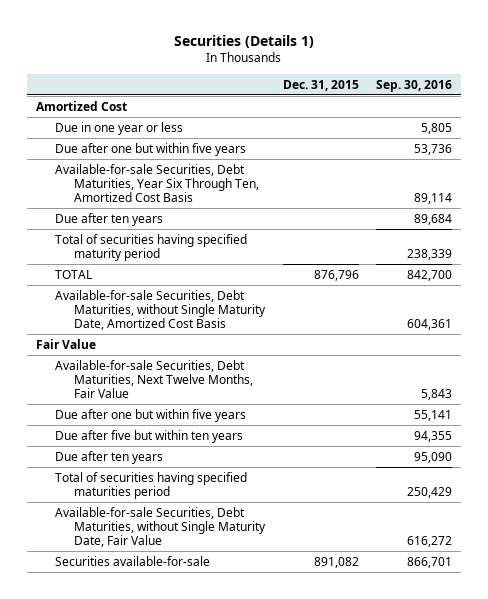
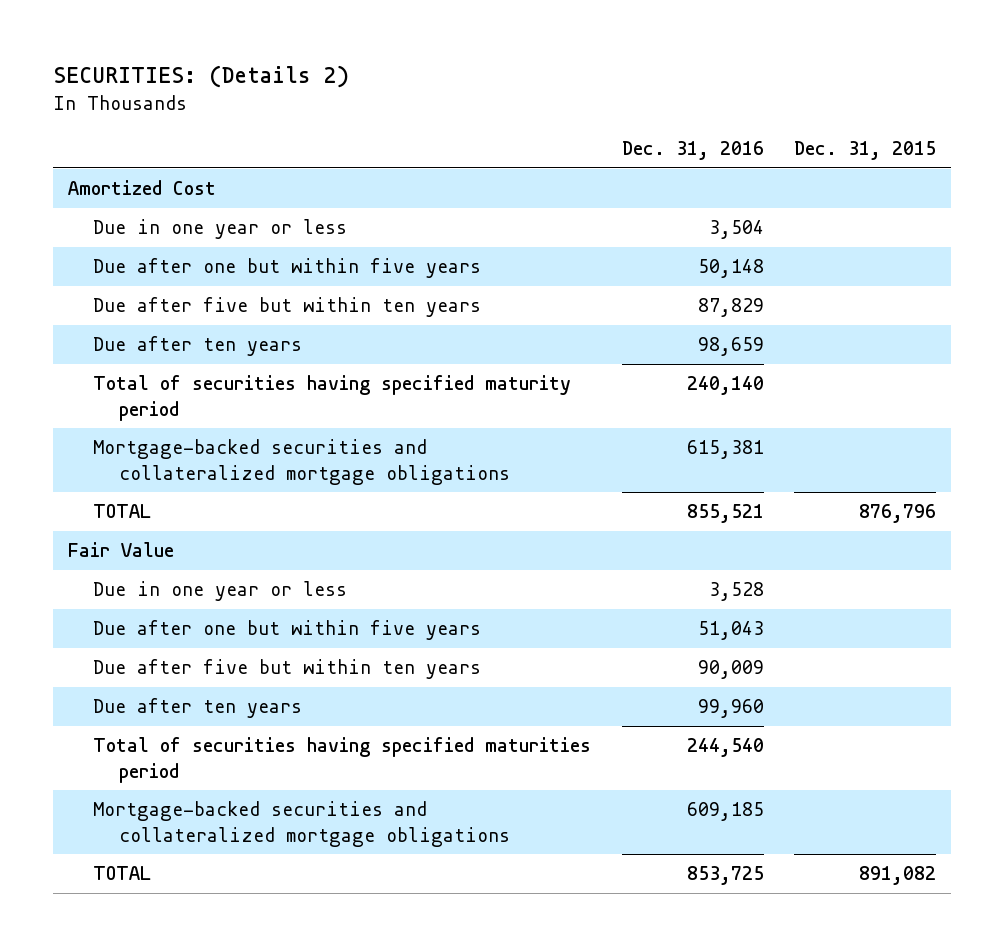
[174,34,315,48] Securities (Details 1) -> [52,65,349,89] SECURITIES: (Details 2)
[376,79,453,92] Sep. 30, 2016 -> none
none -> [621,141,764,161] Dec. 31, 2016
[54,163,259,202] Available-for-sale Securities, Debt Maturities, Year Six Through Ten, Amortized Cost Basis -> [93,297,482,318] Due after five but within ten years
none -> [93,439,510,485] Mortgage-backed securities and collateralized mortgage obligations
[54,289,266,330] Available-for-sale Securities, Debt Maturities, without Single Maturity Date, Amortized Cost Basis -> none
[54,359,253,398] Available-for-sale Securities, Debt Maturities, Next Twelve Months, Fair Value -> [93,581,348,602] Due in one year or less
[54,506,266,547] Available-for-sale Securities, Debt Maturities, without Single Maturity Date, Fair Value -> [93,801,510,847] Mortgage-backed securities and collateralized mortgage obligations
[54,555,210,566] Securities available-for-sale -> [93,866,152,881] TOTAL

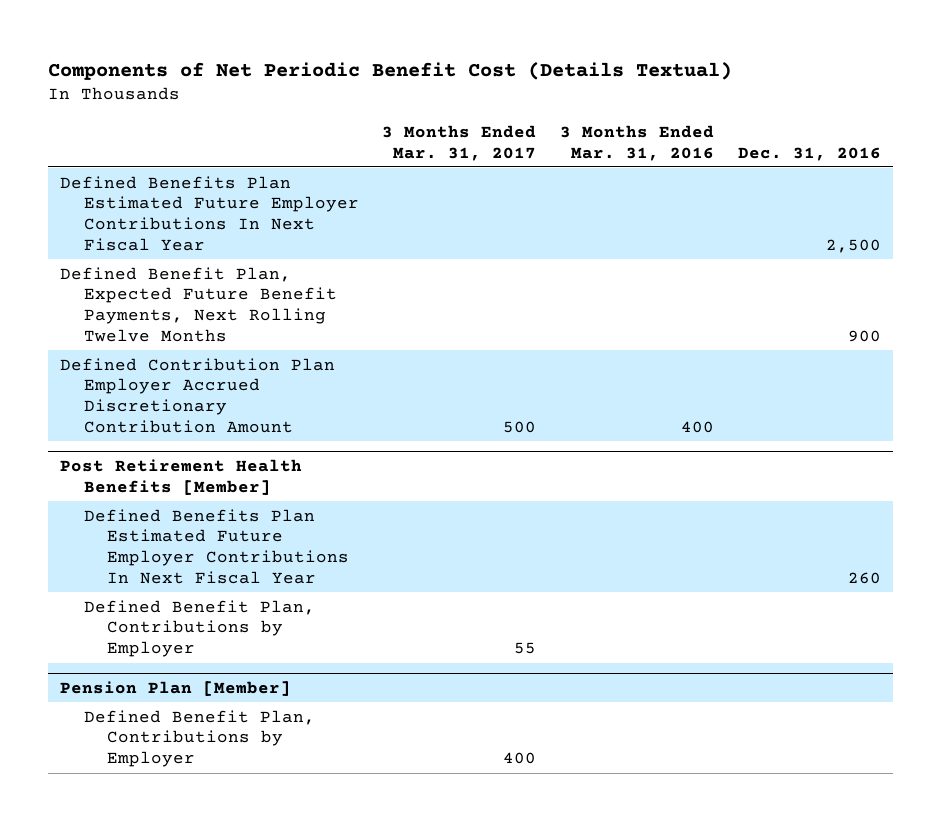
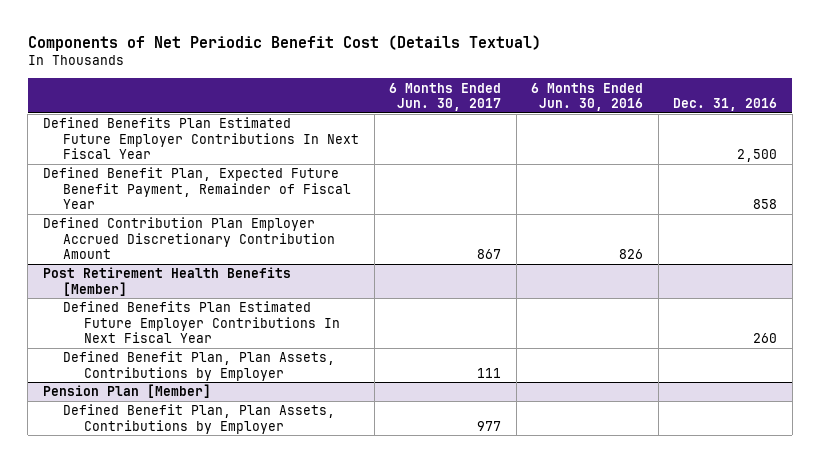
[382,124,537,161] 3 Months Ended Mar. 31, 2017 -> none
[560,124,715,161] 3 Months Ended Mar. 31, 2016 -> none
none -> [389,82,502,112] 6 Months Ended Jun. 30, 2017
none -> [531,82,644,112] 6 Months Ended Jun. 30, 2016
[59,266,337,342] Defined Benefit Plan, Expected Future Benefit Payments, Next Rolling Twelve Months -> none
none -> [42,167,352,210] Defined Benefit Plan, Expected Future Benefit Payment, Remainder of Fiscal Year
[83,599,315,658] Defined Benefit Plan, Contributions by Employer -> [63,351,336,381] Defined Benefit Plan, Plan Assets, Contributions by Employer
[83,709,315,768] Defined Benefit Plan, Contributions by Employer -> [63,404,336,434] Defined Benefit Plan, Plan Assets, Contributions by Employer

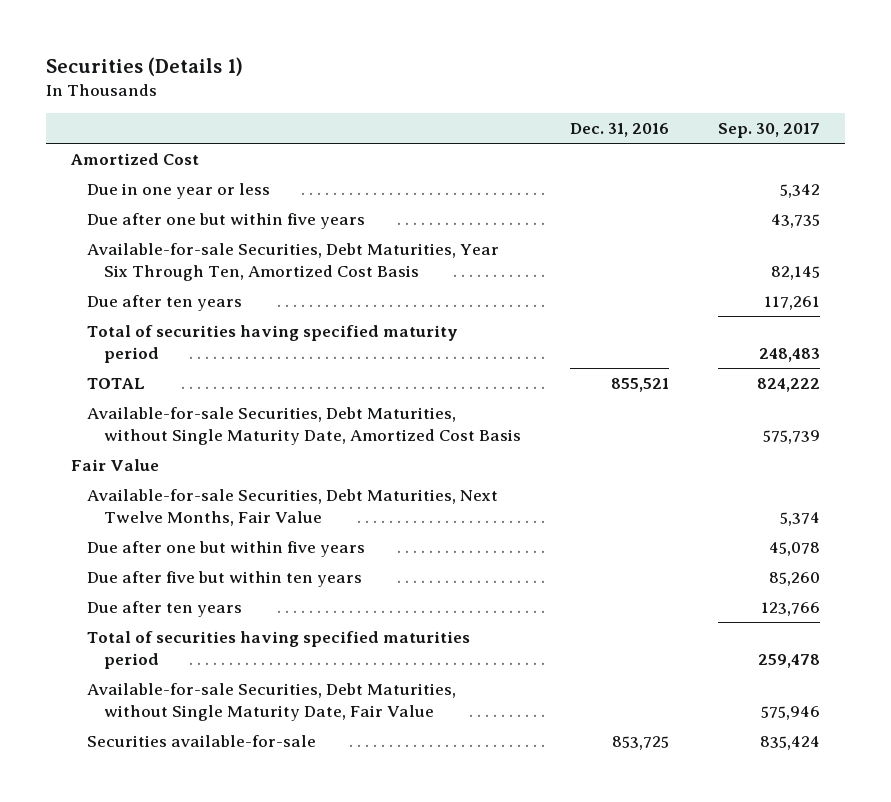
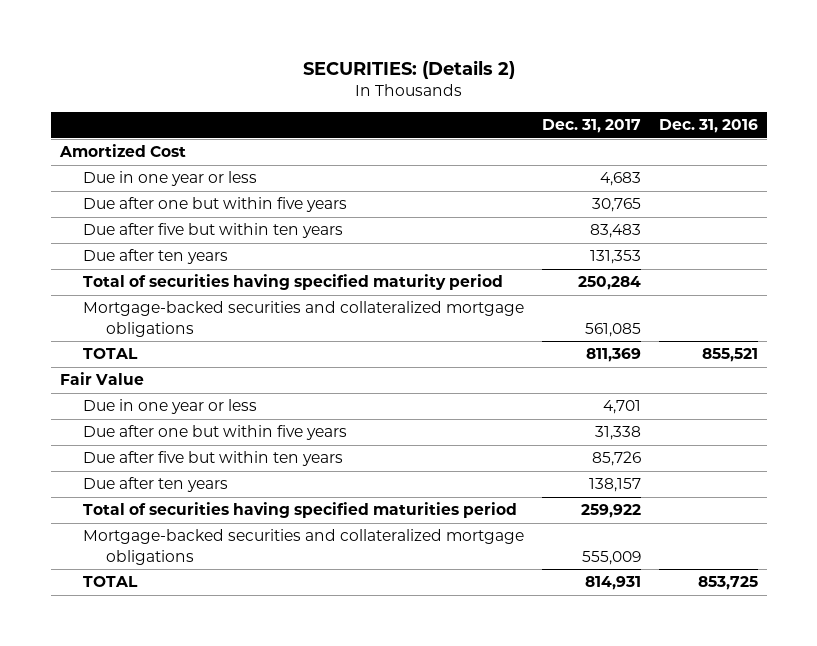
[45,56,243,76] Securities (Details 1) -> [302,60,515,80] SECURITIES: (Details 2)
[718,123,821,139] Sep. 30, 2017 -> none
none -> [541,119,641,134] Dec. 31, 2017
[87,243,500,281] Available-for-sale Securities, Debt Maturities, Year Six Through Ten, Amortized Cost Basis -> [82,223,343,239] Due after five but within ten years
none -> [82,301,524,337] Mortgage-backed securities and collateralized mortgage obligations
[87,407,521,445] Available-for-sale Securities, Debt Maturities, without Single Maturity Date, Amortized Cost Basis -> none
[87,489,499,526] Available-for-sale Securities, Debt Maturities, Next Twelve Months, Fair Value -> [82,399,257,415] Due in one year or less
[87,683,457,721] Available-for-sale Securities, Debt Maturities, without Single Maturity Date, Fair Value -> [82,529,524,565] Mortgage-backed securities and collateralized mortgage obligations
[87,735,317,748] Securities available-for-sale -> [82,576,138,588] TOTAL

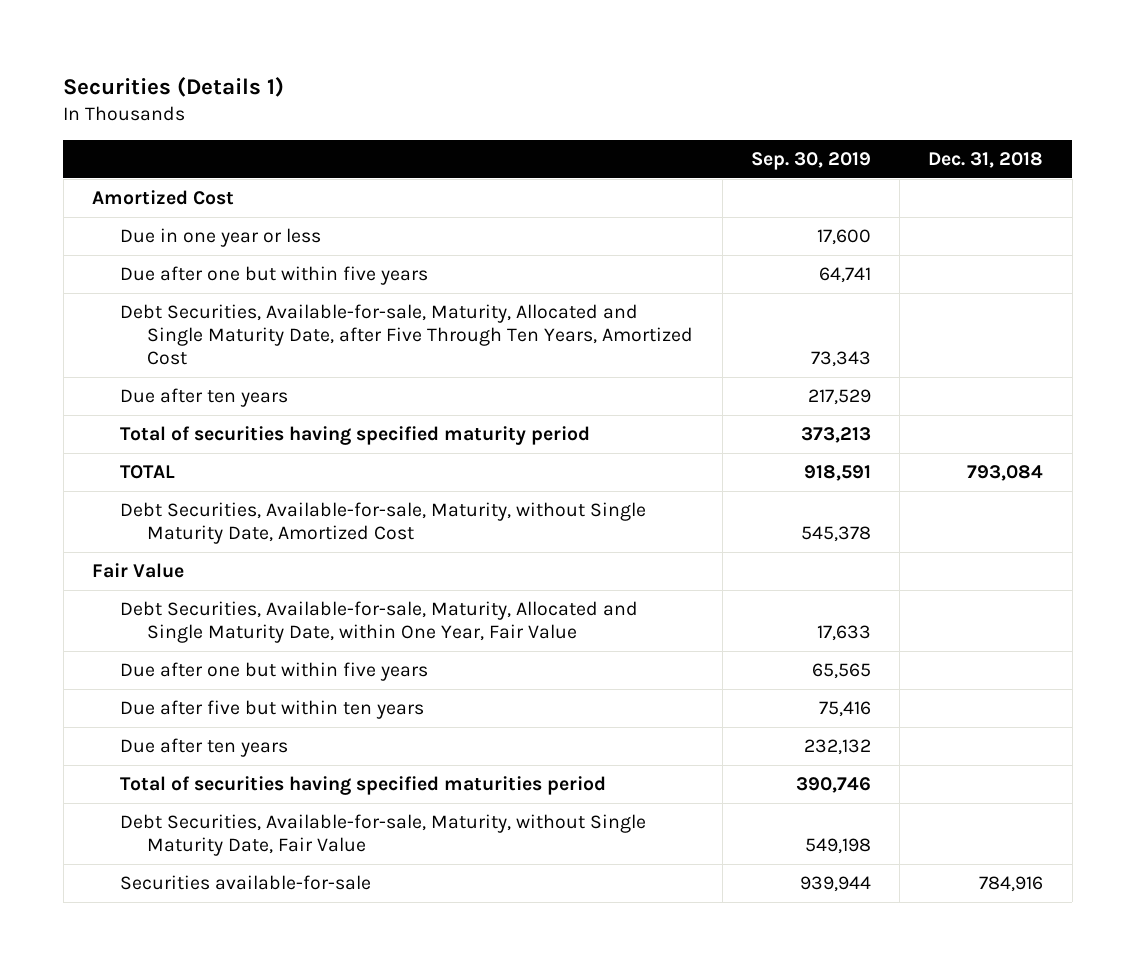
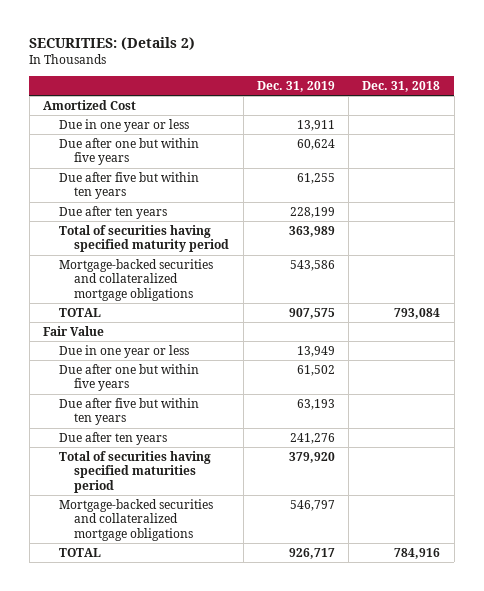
[63,76,285,97] Securities (Details 1) -> [29,36,196,50] SECURITIES: (Details 2)
[750,152,871,171] Sep. 30, 2019 -> none
none -> [256,81,335,93] Dec. 31, 2019
[119,304,694,366] Debt Securities, Available-for-sale, Maturity, Allocated and Single Maturity Date, after Five Through Ten Years, Amortized Cost -> [58,171,199,200] Due after five but within ten years
none -> [58,258,213,301] Mortgage-backed securities and collateralized mortgage obligations
[119,502,646,545] Debt Securities, Available-for-sale, Maturity, without Single Maturity Date, Amortized Cost -> none
[119,601,638,644] Debt Securities, Available-for-sale, Maturity, Allocated and Single Maturity Date, within One Year, Fair Value -> [58,344,189,358] Due in one year or less
[119,814,646,857] Debt Securities, Available-for-sale, Maturity, without Single Maturity Date, Fair Value -> [58,498,213,541] Mortgage-backed securities and collateralized mortgage obligations
[119,875,371,891] Securities available-for-sale -> [58,547,101,557] TOTAL

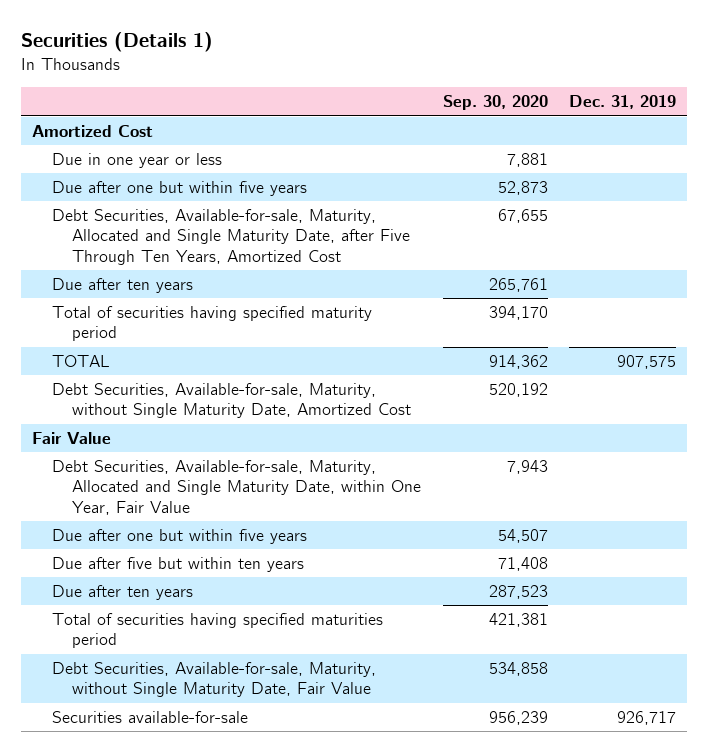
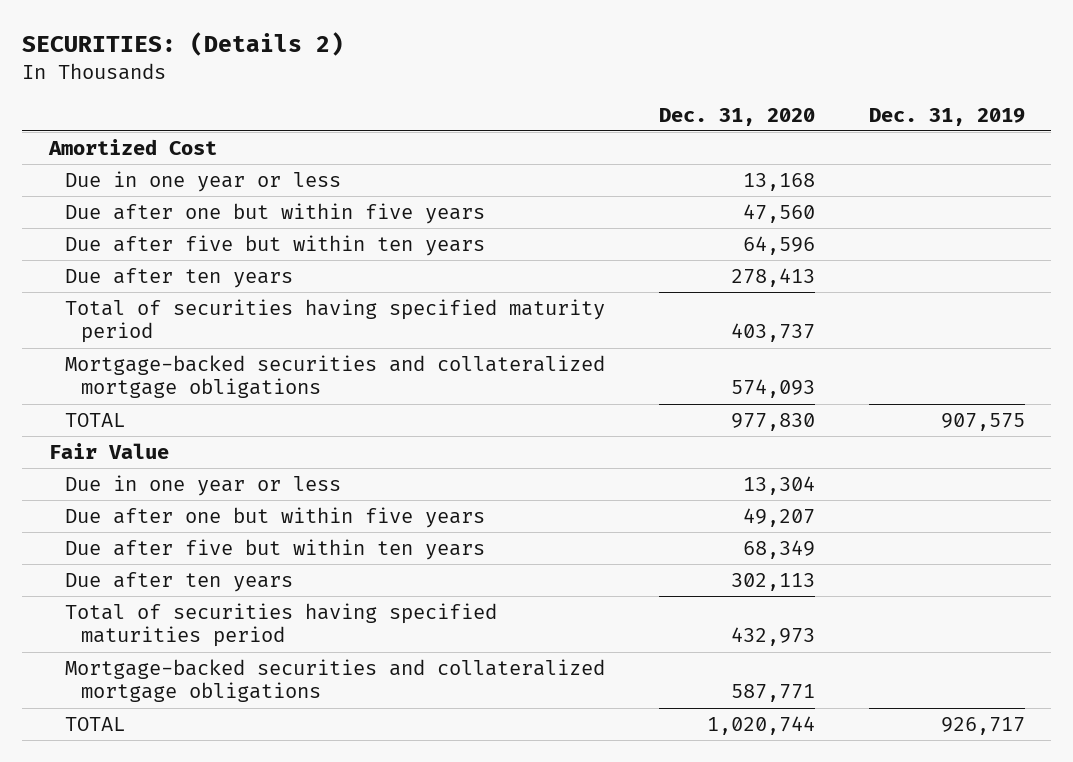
[20,32,213,53] Securities (Details 1) -> [21,32,344,57] SECURITIES: (Details 2)
[442,95,548,111] Sep. 30, 2020 -> none
none -> [658,107,815,126] Dec. 31, 2020
[52,209,411,265] Debt Securities, Available-for-sale, Maturity, Allocated and Single Maturity Date, after Five Through Ten Years, Amortized Cost -> [64,235,485,257] Due after five but within ten years
none -> [64,355,605,399] Mortgage-backed securities and collateralized mortgage obligations
[52,383,412,419] Debt Securities, Available-for-sale, Maturity, without Single Maturity Date, Amortized Cost -> none
[52,460,422,515] Debt Securities, Available-for-sale, Maturity, Allocated and Single Maturity Date, within One Year, Fair Value -> [64,475,341,497] Due in one year or less
[52,662,377,698] Debt Securities, Available-for-sale, Maturity, without Single Maturity Date, Fair Value -> [64,659,605,703] Mortgage-backed securities and collateralized mortgage obligations
[52,711,249,724] Securities available-for-sale -> [64,717,125,732] TOTAL

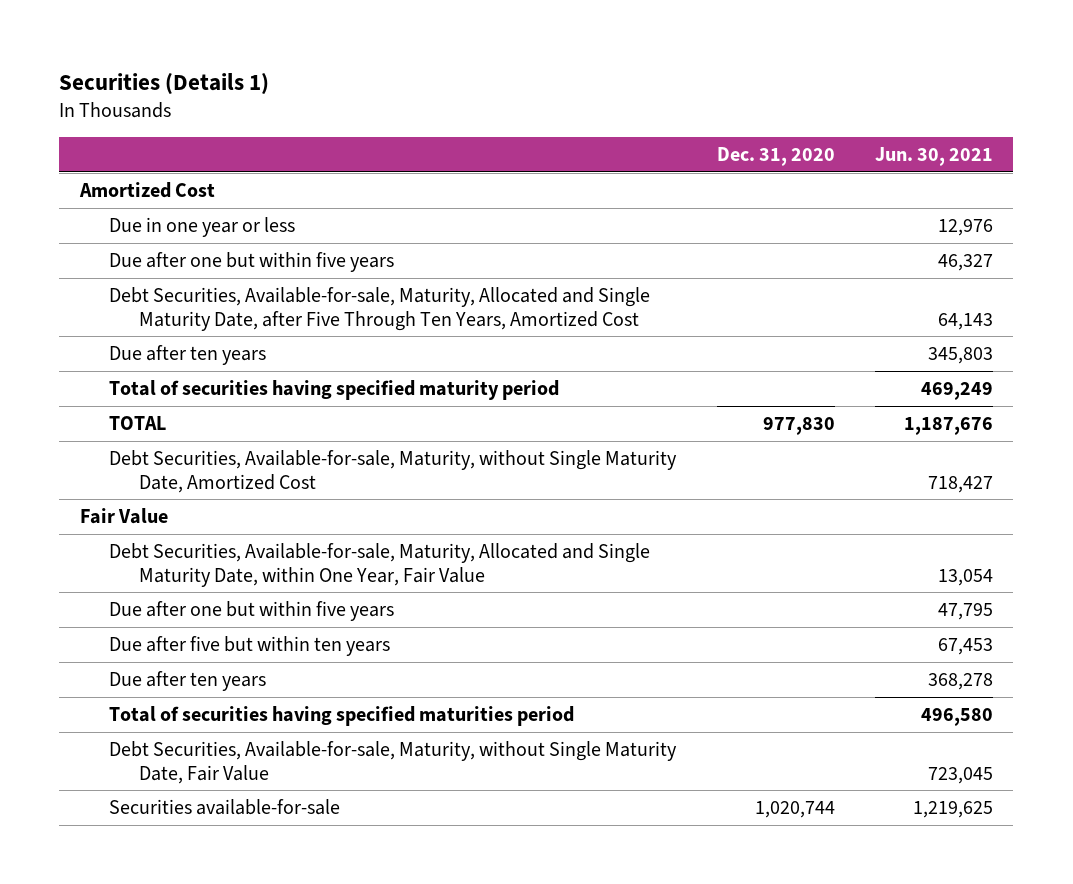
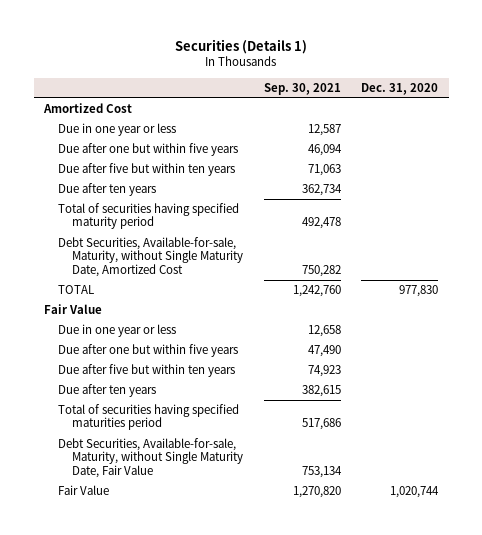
[875,147,994,167] Jun. 30, 2021 -> none
none -> [263,82,341,95] Sep. 30, 2021
[109,286,651,331] Debt Securities, Available-for-sale, Maturity, Allocated and Single Maturity Date, after Five Through Ten Years, Amortized Cost -> [57,163,235,177] Due after five but within ten years
[109,415,167,430] TOTAL -> [57,285,94,295] TOTAL
[109,542,651,587] Debt Securities, Available-for-sale, Maturity, Allocated and Single Maturity Date, within One Year, Fair Value -> [57,324,176,338] Due in one year or less
[109,798,341,815] Securities available-for-sale -> [57,485,109,496] Fair Value

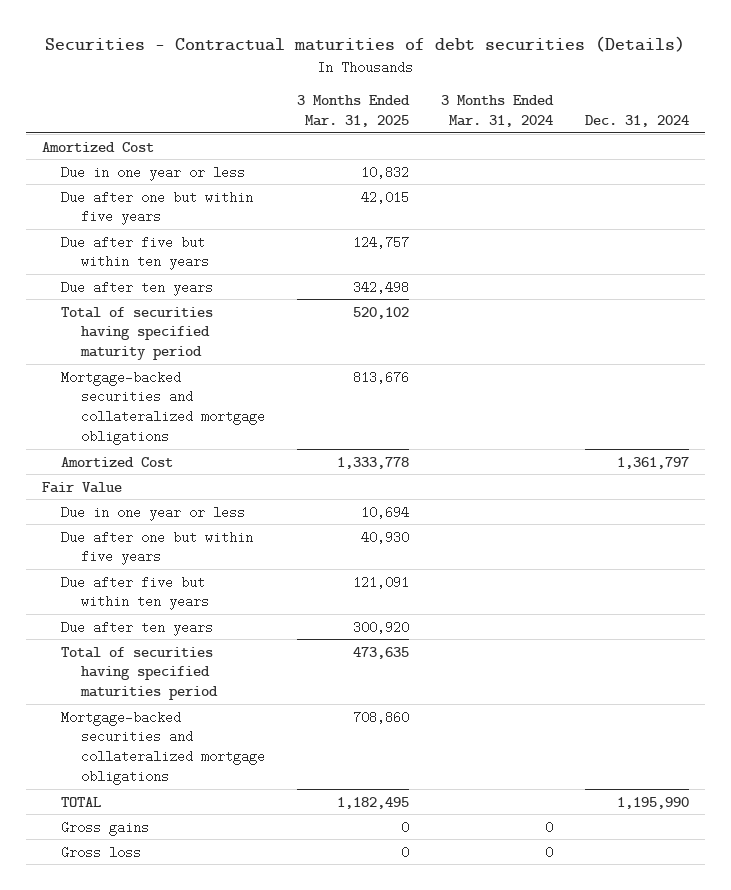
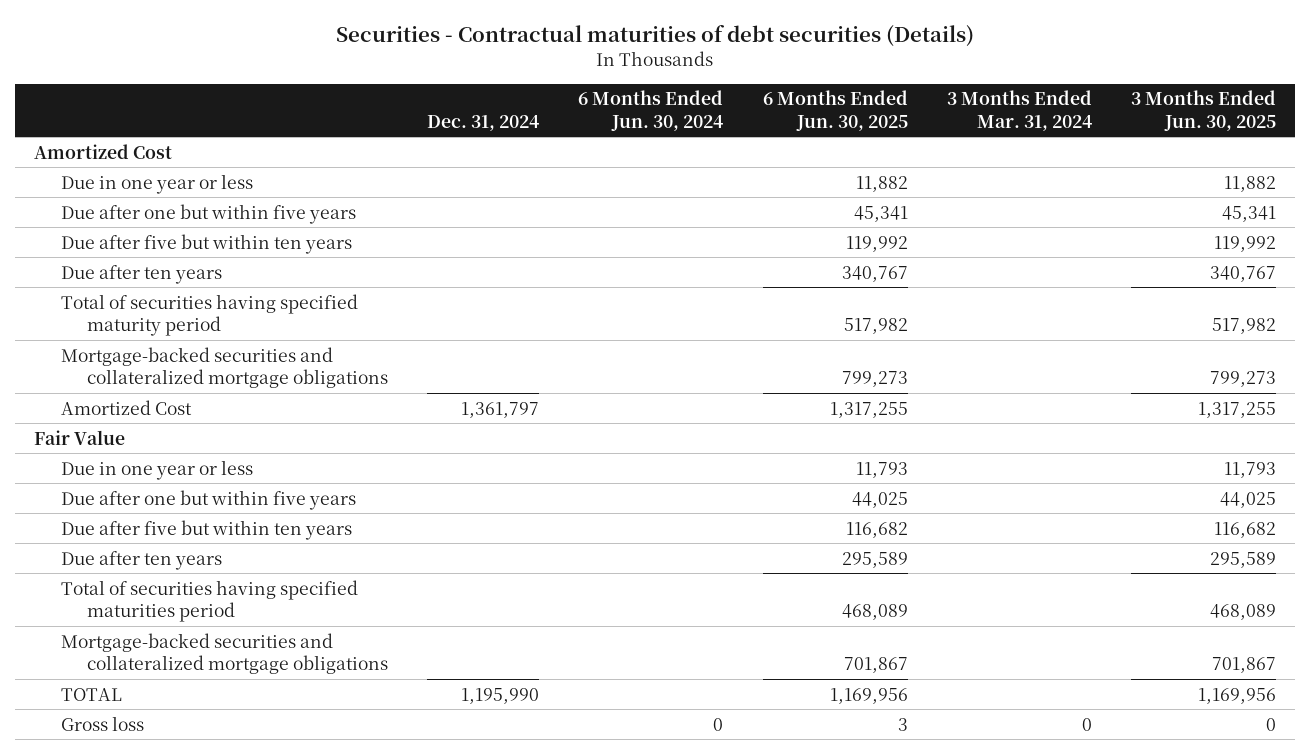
[297,95,411,128] 3 Months Ended Mar. 31, 2025 -> none
none -> [578,90,724,131] 6 Months Ended Jun. 30, 2024
none -> [762,90,908,131] 6 Months Ended Jun. 30, 2025
none -> [1130,90,1276,131] 3 Months Ended Jun. 30, 2025
[61,820,150,836] Gross gains -> none

